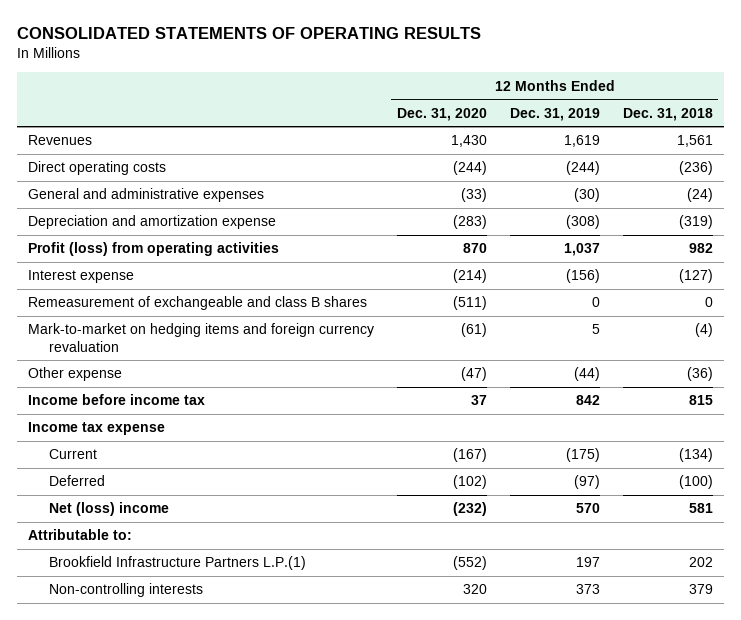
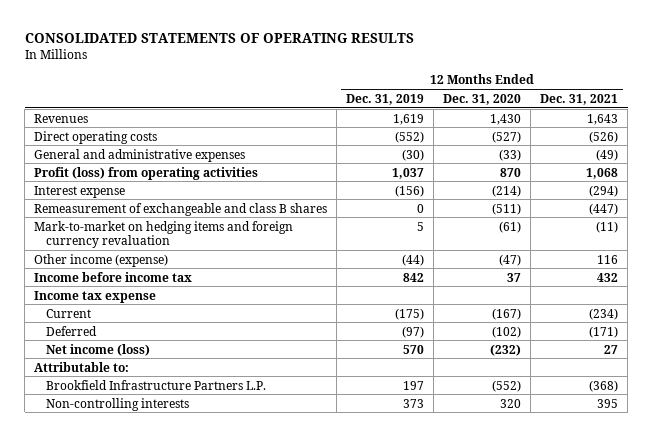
[622,107,713,121] Dec. 31, 2018 -> none
none -> [540,93,619,105] Dec. 31, 2021
[453,161,488,176] (244) -> [492,130,522,143] (527)
[565,161,600,176] (244) -> [395,130,425,143] (552)
[28,215,277,230] Depreciation and amortization expense -> none
[28,367,123,382] Other expense -> [34,253,169,267] Other income (expense)
[49,502,170,517] Net (loss) income -> [45,343,150,356] Net income (loss)
[49,556,307,571] Brookfield Infrastructure Partners L.P.(1) -> [45,379,266,390] Brookfield Infrastructure Partners L.P.

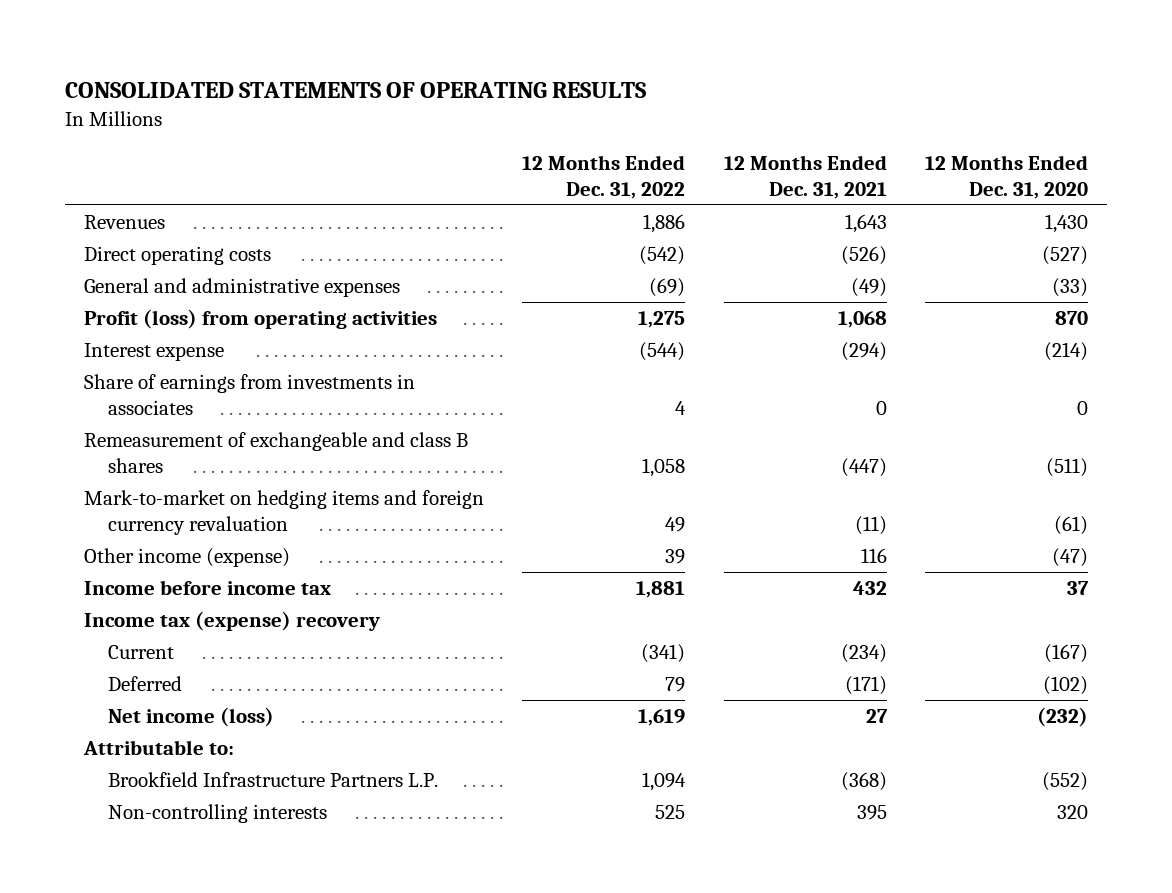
[346,93,425,105] Dec. 31, 2019 -> none
none -> [522,154,686,199] 12 Months Ended Dec. 31, 2022
none -> [84,374,416,416] Share of earnings from investments in associates
[34,290,157,303] Income tax expense -> [84,611,381,632] Income tax (expense) recovery

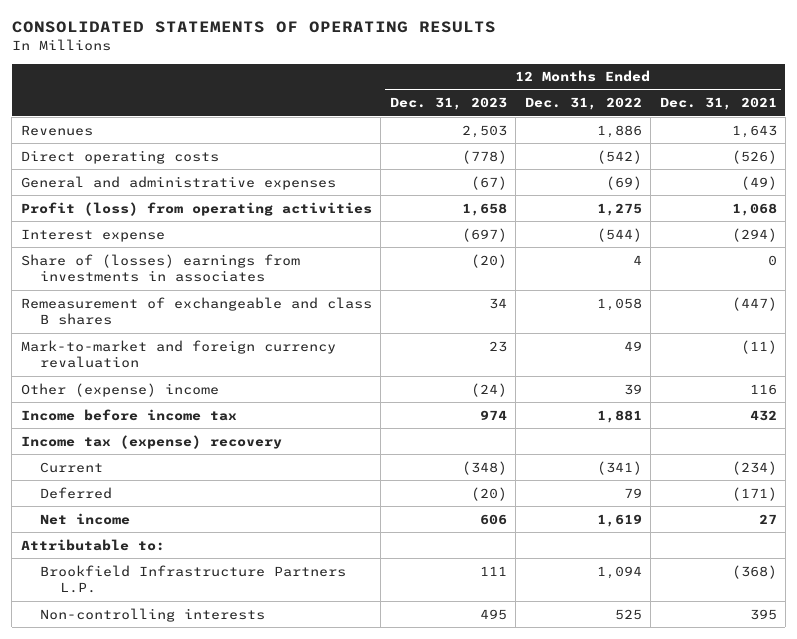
[924,154,1088,199] 12 Months Ended Dec. 31, 2020 -> none
none -> [389,97,507,111] Dec. 31, 2023
[84,374,416,416] Share of earnings from investments in associates -> [20,253,300,283] Share of (losses) earnings from investments in associates
[84,490,485,536] Mark-to-market on hedging items and foreign currency revaluation -> [20,339,336,369] Mark-to-market and foreign currency revaluation
[84,548,291,568] Other income (expense) -> [20,382,219,397] Other (expense) income
[108,707,275,728] Net income (loss) -> [40,512,131,525] Net income

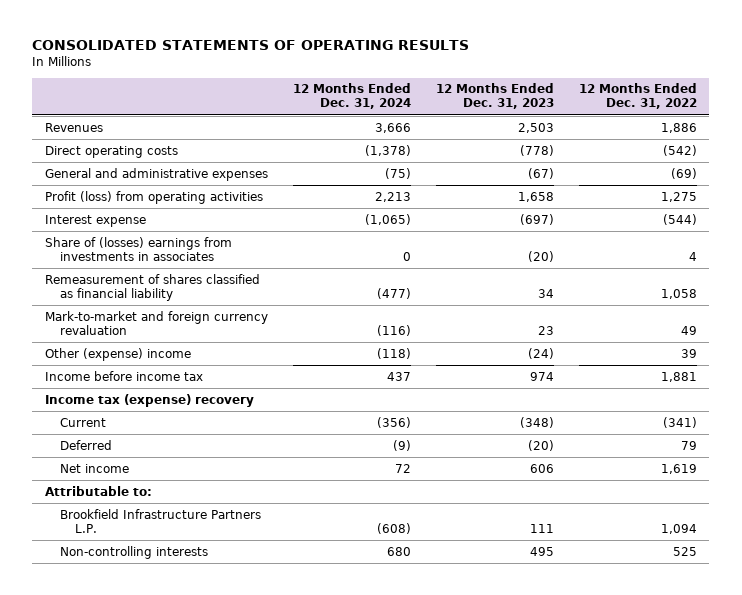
[659,97,777,111] Dec. 31, 2021 -> none
none -> [292,83,411,110] 12 Months Ended Dec. 31, 2024
[20,296,372,326] Remeasurement of exchangeable and class B shares -> [44,273,260,301] Remeasurement of shares classified as financial liability

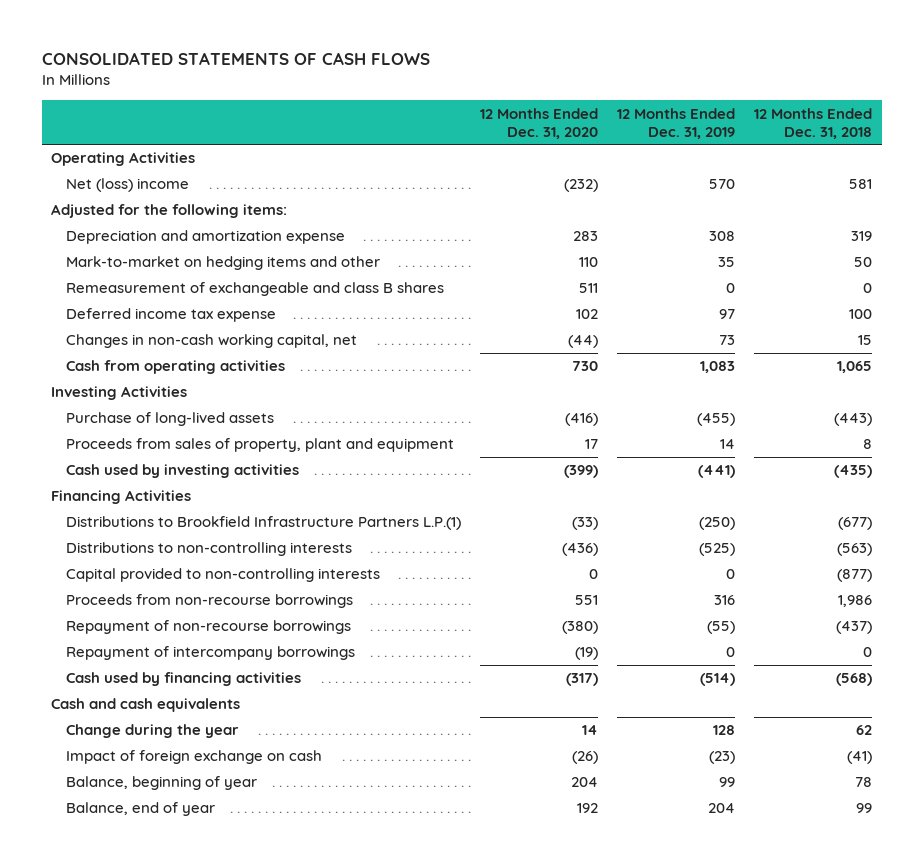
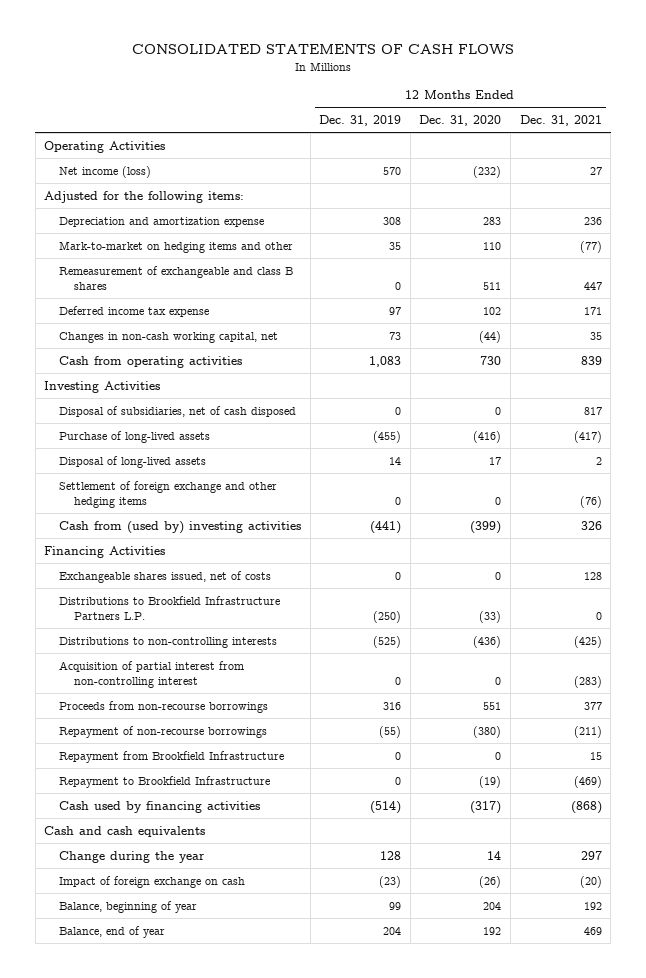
[754,107,873,139] 12 Months Ended Dec. 31, 2018 -> none
none -> [519,115,602,127] Dec. 31, 2021
[66,178,190,193] Net (loss) income -> [58,165,151,178] Net income (loss)
none -> [58,405,296,417] Disposal of subsidiaries, net of cash disposed
[66,438,455,453] Proceeds from sales of property, plant and equipment -> [58,455,206,468] Disposal of long-lived assets
none -> [58,480,277,508] Settlement of foreign exchange and other hedging items
[66,464,300,479] Cash used by investing activities -> [58,520,301,534] Cash from (used by) investing activities
none -> [58,570,271,583] Exchangeable shares issued, net of costs
[66,516,462,531] Distributions to Brookfield Infrastructure Partners L.P.(1) -> [58,595,280,620] Distributions to Brookfield Infrastructure Partners L.P.
[66,568,381,583] Capital provided to non-controlling interests -> [58,660,244,688] Acquisition of partial interest from non-controlling interest
none -> [58,750,284,763] Repayment from Brookfield Infrastructure
[66,646,356,661] Repayment of intercompany borrowings -> [58,775,270,788] Repayment to Brookfield Infrastructure

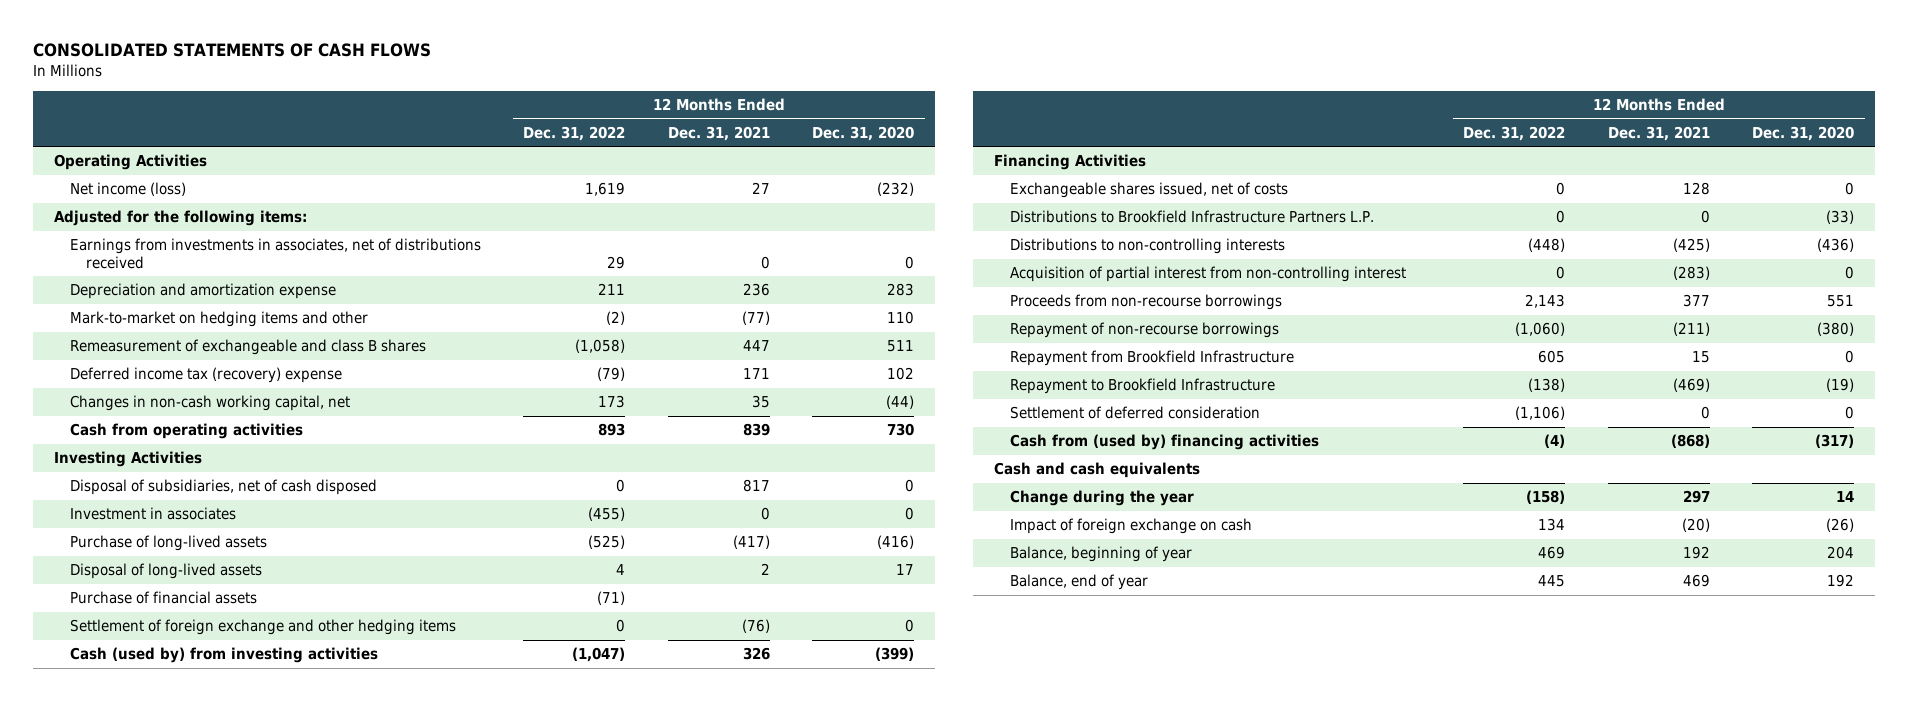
[319,115,402,127] Dec. 31, 2019 -> none
none -> [523,125,626,141] Dec. 31, 2022
none -> [69,238,481,269] Earnings from investments in associates, net of distributions received
[58,305,209,317] Deferred income tax expense -> [69,367,342,384] Deferred income tax (recovery) expense
none -> [69,507,236,521] Investment in associates
none -> [69,591,257,605] Purchase of financial assets
[58,520,301,534] Cash from (used by) investing activities -> [69,647,378,664] Cash (used by) from investing activities
none -> [1009,406,1260,420] Settlement of deferred consideration
[58,800,260,813] Cash used by financing activities -> [1009,434,1319,451] Cash from (used by) financing activities

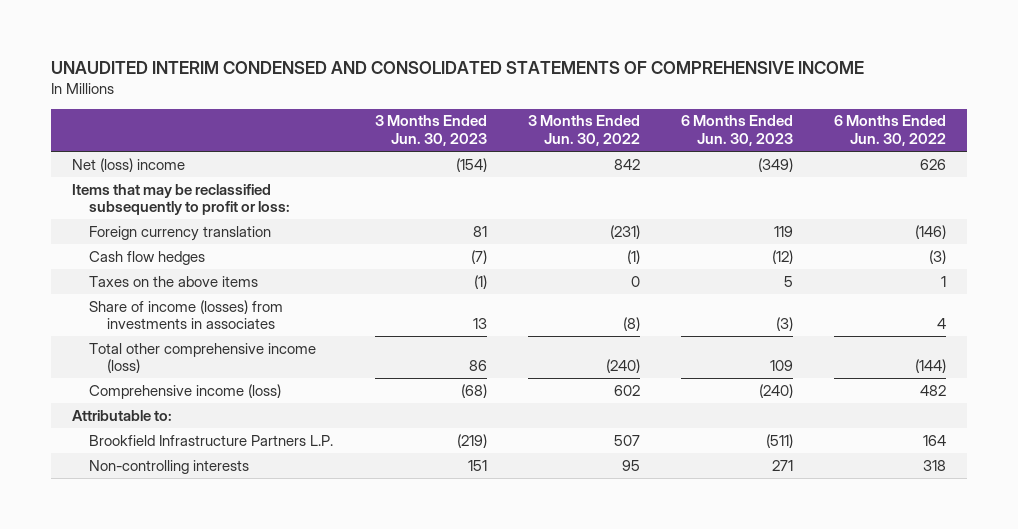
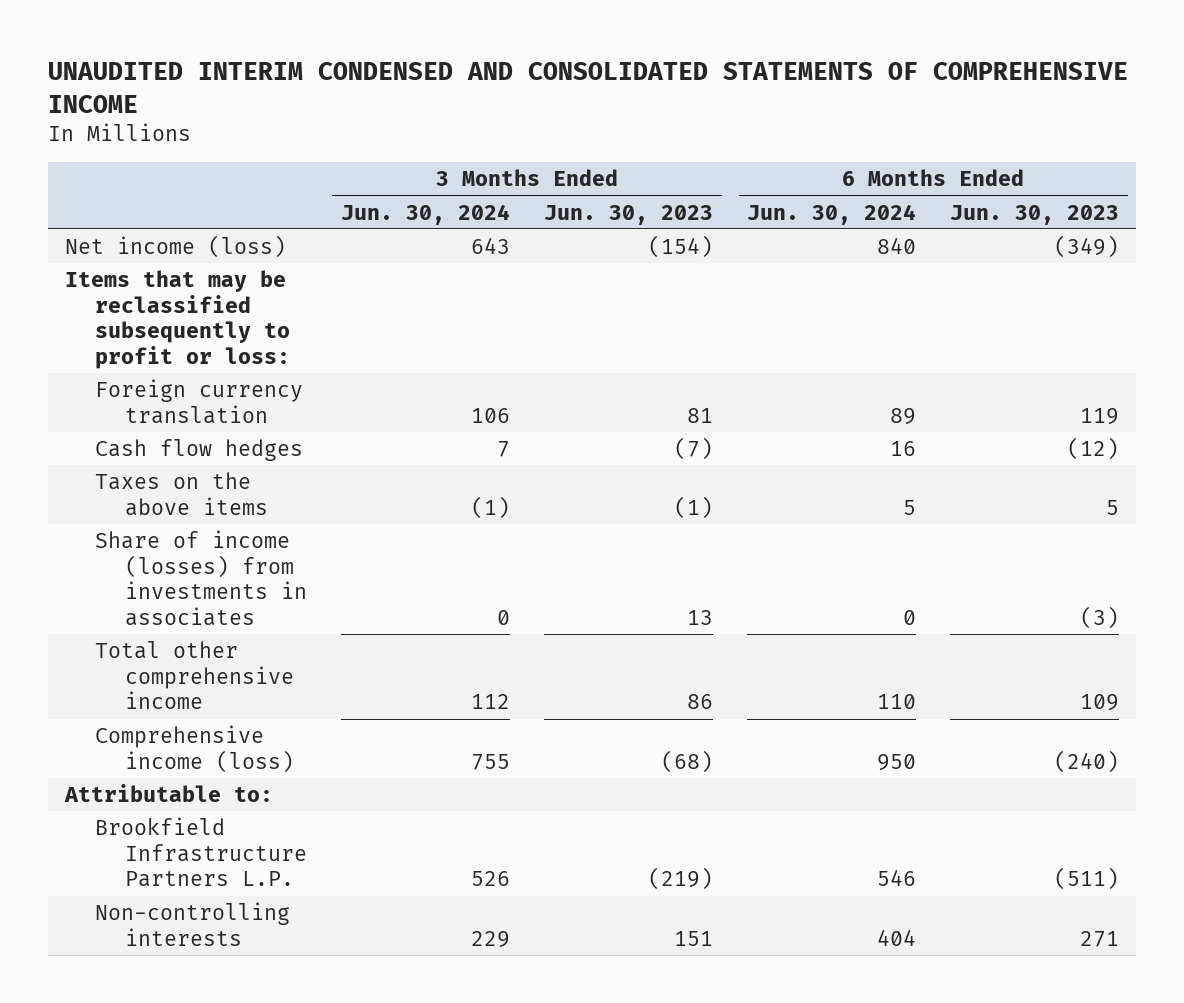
[527,115,640,147] 3 Months Ended Jun. 30, 2022 -> none
[834,115,947,147] 6 Months Ended Jun. 30, 2022 -> none
none -> [340,203,510,225] Jun. 30, 2024
none -> [747,203,917,225] Jun. 30, 2024
[71,157,185,172] Net (loss) income -> [64,235,286,259] Net income (loss)
[89,342,317,374] Total other comprehensive income (loss) -> [94,641,294,710] Total other comprehensive income

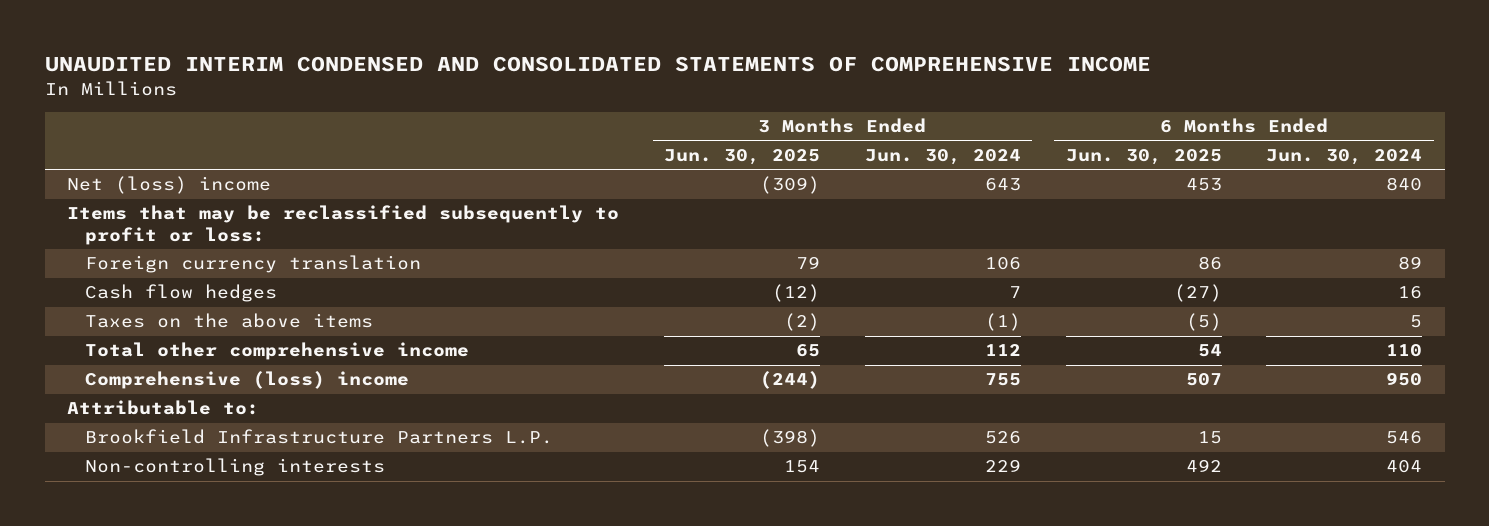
[544,204,714,225] Jun. 30, 2023 -> none
[950,204,1120,225] Jun. 30, 2023 -> none
none -> [663,148,820,165] Jun. 30, 2025
none -> [1065,148,1222,165] Jun. 30, 2025
[64,235,286,259] Net income (loss) -> [67,176,272,195] Net (loss) income
[94,530,307,626] Share of income (losses) from investments in associates -> none
[94,725,294,773] Comprehensive income (loss) -> [84,371,409,390] Comprehensive (loss) income

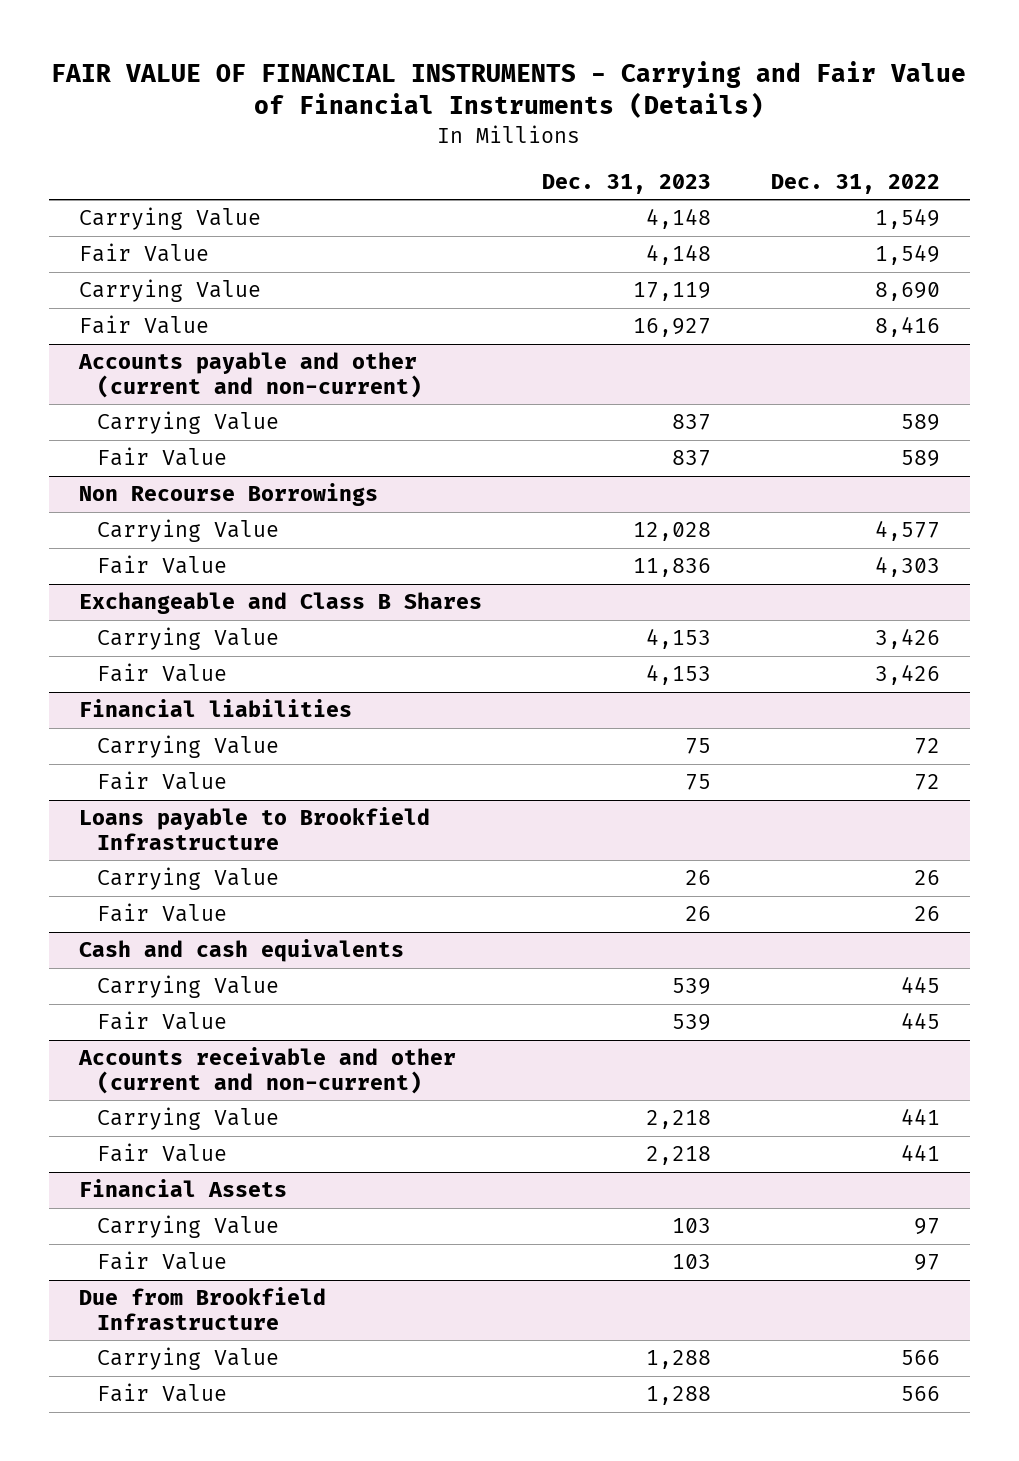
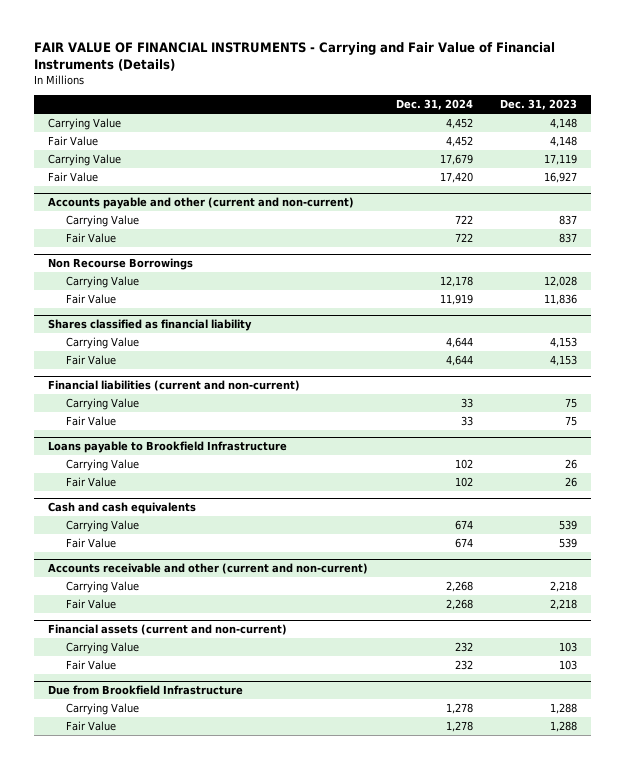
[770,173,940,194] Dec. 31, 2022 -> none
none -> [395,99,473,111] Dec. 31, 2024
[79,592,483,615] Exchangeable and Class B Shares -> none
none -> [48,319,253,332] Shares classified as financial liability
[79,699,353,718] Financial liabilities -> [48,380,301,392] Financial liabilities (current and non-current)
[79,1179,288,1198] Financial Assets -> [48,624,288,636] Financial assets (current and non-current)

